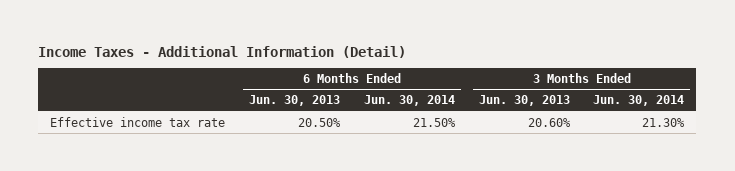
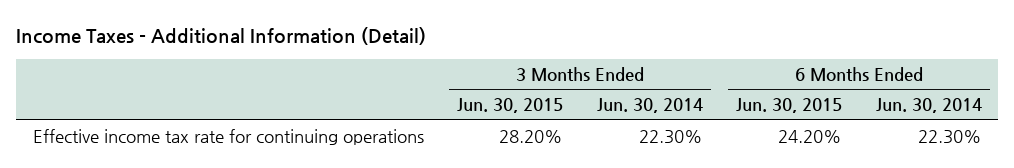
[249,95,341,107] Jun. 30, 2013 -> none
[478,95,570,107] Jun. 30, 2013 -> none
none -> [457,98,564,114] Jun. 30, 2015
none -> [736,98,843,114] Jun. 30, 2015
[50,116,226,127] Effective income tax rate -> [32,129,424,146] Effective income tax rate for continuing operations
[412,117,456,127] 21.50% -> [917,130,982,145] 22.30%
[642,117,686,127] 21.30% -> [638,130,703,145] 22.30%

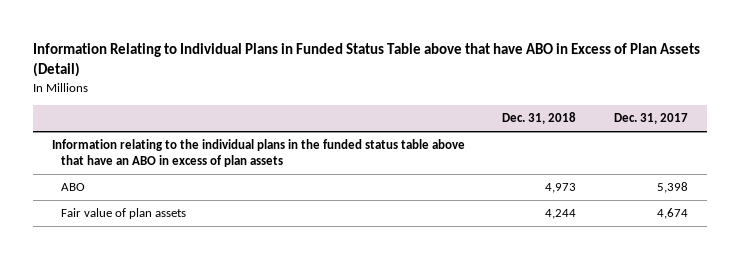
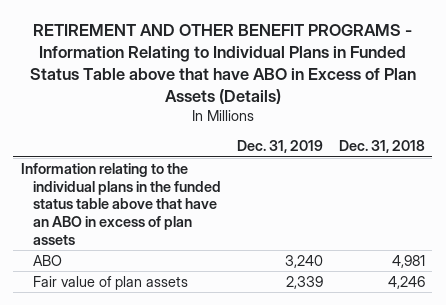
[33,42,701,78] Information Relating to Individual Plans in Funded Status Table above that have ABO in Excess of Plan Assets (Detail) -> [29,23,416,104] RETIREMENT AND OTHER BENEFIT PROGRAMS - Information Relating to Individual Plans in Funded Status Table above that have ABO in Excess of Plan Assets (Details)
[613,113,688,125] Dec. 31, 2017 -> none
none -> [236,140,323,154] Dec. 31, 2019
[545,183,577,194] 4,973 -> [391,254,425,268] 4,981
[545,209,577,220] 4,244 -> [387,275,425,289] 4,246

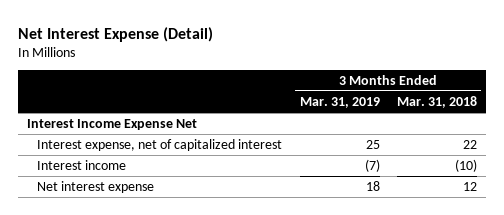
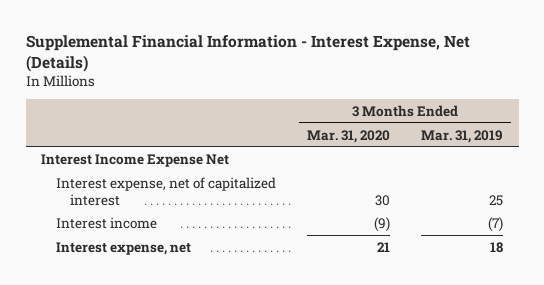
[17,26,213,42] Net Interest Expense (Detail) -> [25,34,470,72] Supplemental Financial Information - Interest Expense, Net (Details)
[396,95,477,108] Mar. 31, 2018 -> none
none -> [307,129,391,143] Mar. 31, 2020
[37,180,155,193] Net interest expense -> [55,241,191,255] Interest expense, net

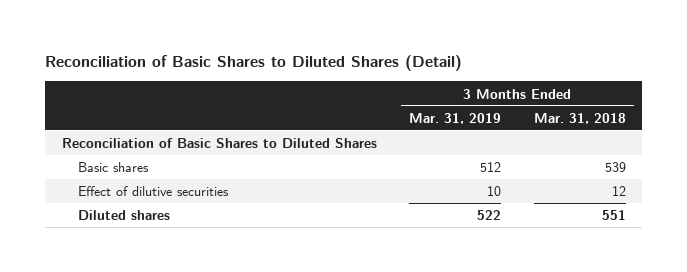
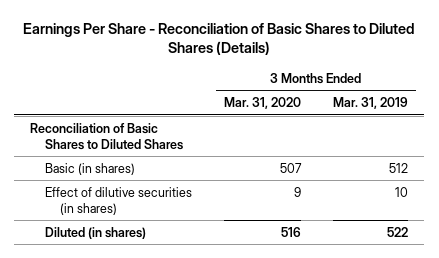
[45,55,463,72] Reconciliation of Basic Shares to Diluted Shares (Detail) -> [23,22,416,56] Earnings Per Share - Reconciliation of Basic Shares to Diluted Shares (Details)
[533,112,626,124] Mar. 31, 2018 -> none
none -> [224,97,302,110] Mar. 31, 2020
[78,162,150,173] Basic shares -> [45,162,136,175] Basic (in shares)
[78,186,230,197] Effect of dilutive securities -> [45,186,193,215] Effect of dilutive securities (in shares)
[78,210,171,221] Diluted shares -> [45,226,147,239] Diluted (in shares)

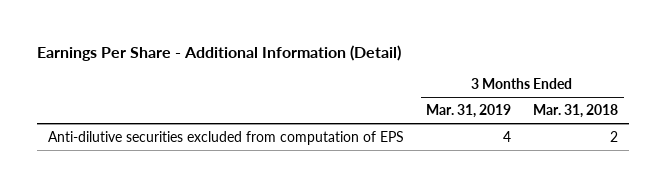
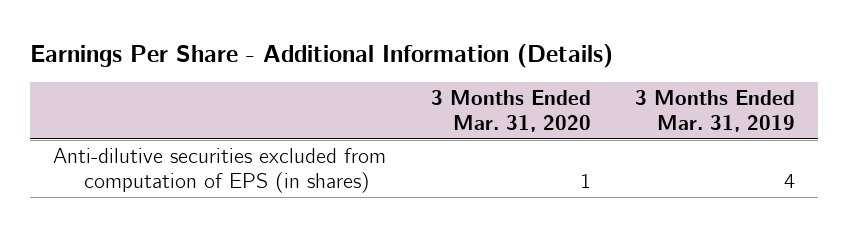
[36,44,401,61] Earnings Per Share - Additional Information (Detail) -> [30,43,614,68] Earnings Per Share - Additional Information (Details)
[533,104,619,119] Mar. 31, 2018 -> none
none -> [430,89,591,133] 3 Months Ended Mar. 31, 2020
[47,130,404,145] Anti-dilutive securities excluded from computation of EPS -> [52,147,386,193] Anti-dilutive securities excluded from computation of EPS (in shares)

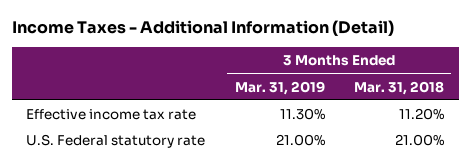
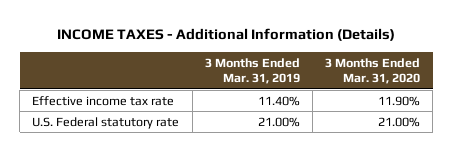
[11,20,394,37] Income Taxes - Additional Information (Detail) -> [57,28,396,42] INCOME TAXES - Additional Information (Details)
[353,80,444,95] Mar. 31, 2018 -> none
none -> [325,57,421,85] 3 Months Ended Mar. 31, 2020
[279,108,325,121] 11.30% -> [257,95,300,106] 11.40%

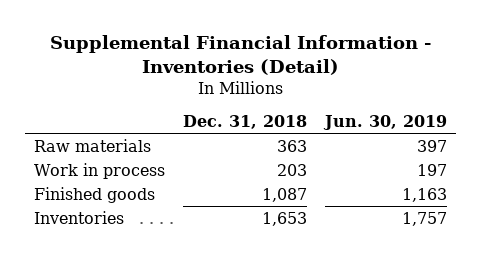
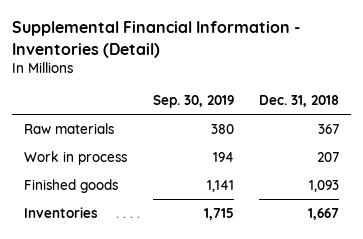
[322,115,447,131] Jun. 30, 2019 -> none
none -> [152,95,234,109] Sep. 30, 2019
[277,139,308,152] 363 -> [317,123,339,134] 367
[277,163,308,176] 203 -> [316,151,339,162] 207
[262,187,308,202] 1,087 -> [308,179,339,192] 1,093
[262,211,308,226] 1,653 -> [307,207,339,220] 1,667

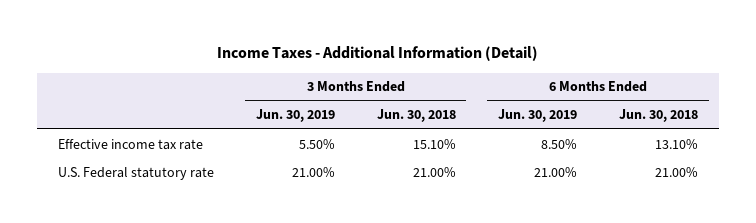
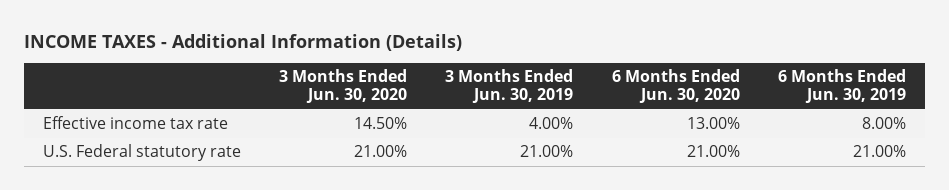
[216,46,538,62] Income Taxes - Additional Information (Detail) -> [23,33,462,51] INCOME TAXES - Additional Information (Details)
[376,109,456,123] Jun. 30, 2018 -> none
[619,109,699,123] Jun. 30, 2018 -> none
none -> [279,69,408,104] 3 Months Ended Jun. 30, 2020
none -> [611,69,740,104] 6 Months Ended Jun. 30, 2020
[298,138,335,149] 5.50% -> [529,117,574,130] 4.00%
[541,138,578,149] 8.50% -> [861,117,906,130] 8.00%

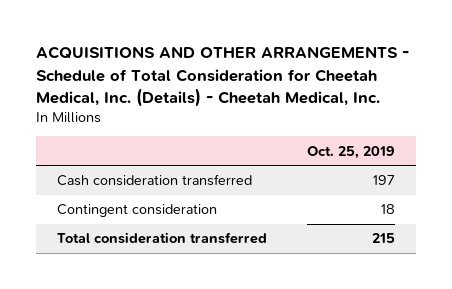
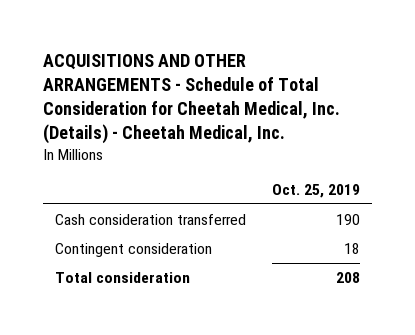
[373,175,396,186] 197 -> [335,213,360,225] 190
[56,232,267,245] Total consideration transferred -> [55,271,191,283] Total consideration
[372,233,396,244] 215 -> [335,271,360,283] 208

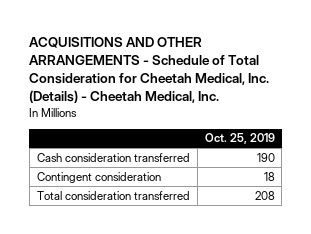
[55,271,191,283] Total consideration -> [36,190,190,200] Total consideration transferred

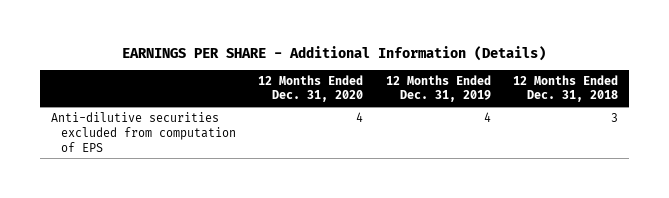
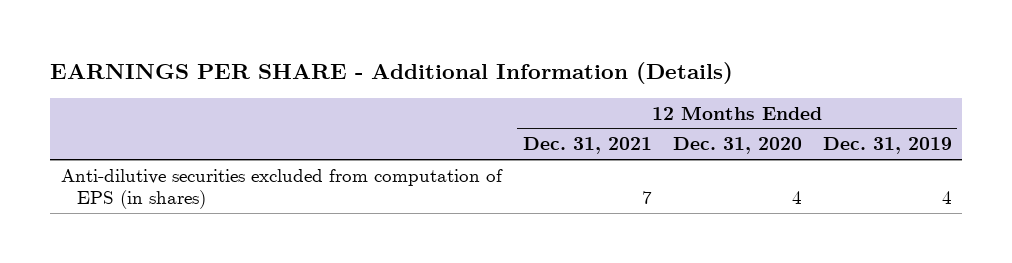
[513,74,619,103] 12 Months Ended Dec. 31, 2018 -> none
none -> [522,137,652,155] Dec. 31, 2021
[50,112,236,152] Anti-dilutive securities excluded from computation of EPS -> [60,168,503,210] Anti-dilutive securities excluded from computation of EPS (in shares)

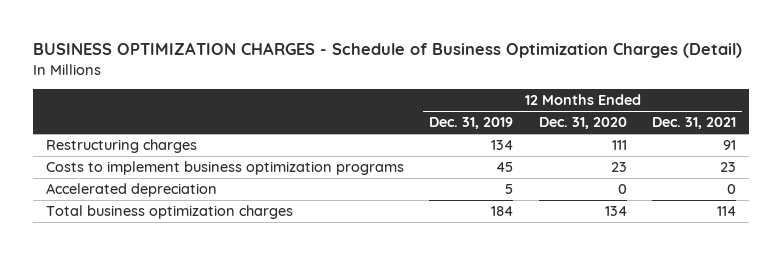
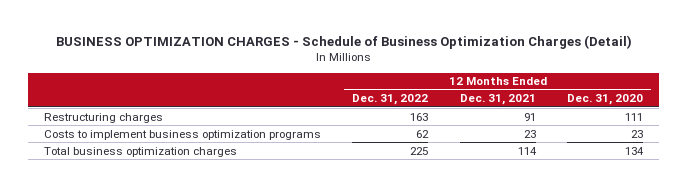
[429,117,514,130] Dec. 31, 2019 -> none
none -> [352,94,429,106] Dec. 31, 2022
[45,183,217,198] Accelerated depreciation -> none

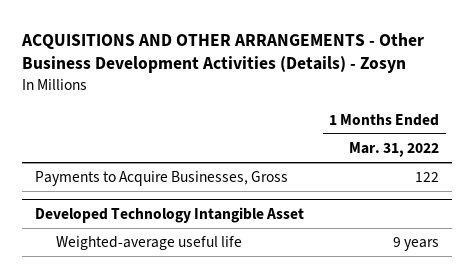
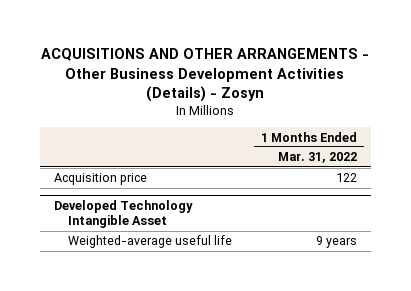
[34,171,288,187] Payments to Acquire Businesses, Gross -> [54,173,148,186] Acquisition price

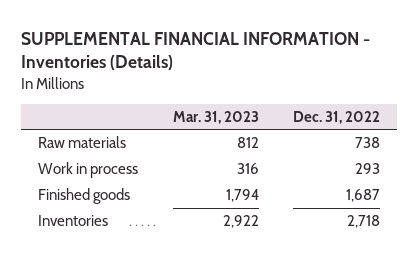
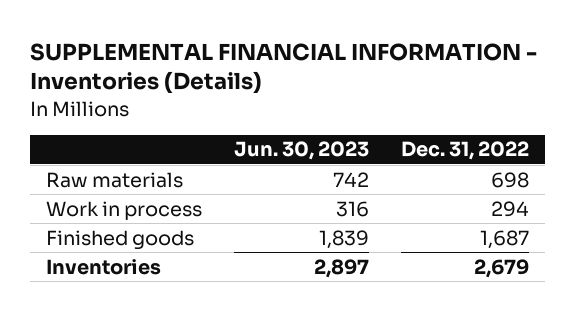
[172,110,259,124] Mar. 31, 2023 -> none
none -> [233,141,369,161] Jun. 30, 2023
[354,137,380,149] 738 -> [490,171,529,188] 698
[354,163,380,175] 293 -> [490,200,529,217] 294
[346,215,380,229] 2,718 -> [473,258,529,278] 2,679

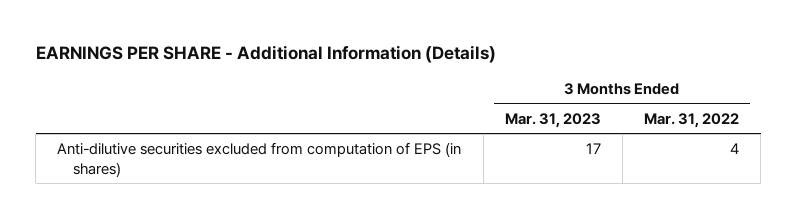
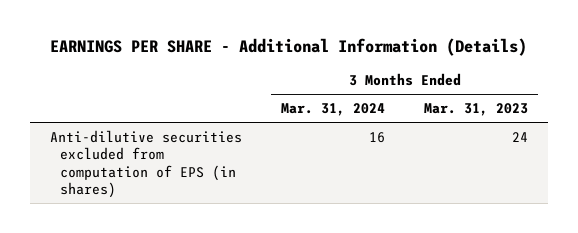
[644,112,740,128] Mar. 31, 2022 -> none
none -> [280,103,385,117] Mar. 31, 2024
[585,143,601,155] 17 -> [512,132,529,143] 24

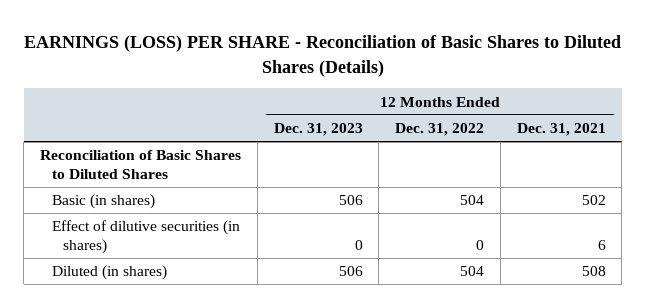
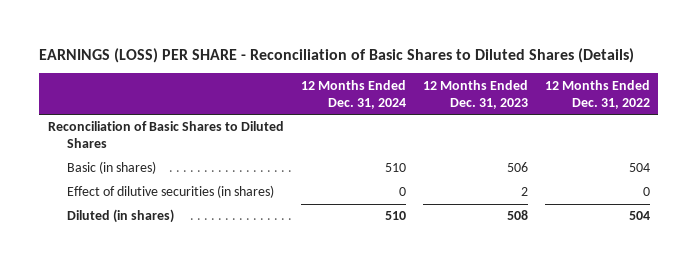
[516,123,606,137] Dec. 31, 2021 -> none
none -> [300,79,406,109] 12 Months Ended Dec. 31, 2024
[354,239,363,250] 0 -> [520,187,528,197] 2
[338,266,363,277] 506 -> [506,210,528,221] 508

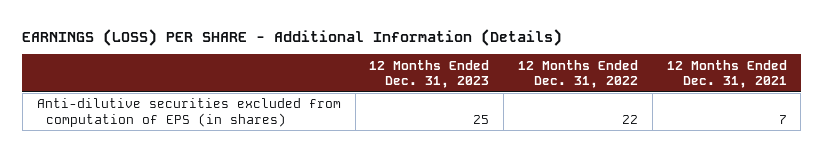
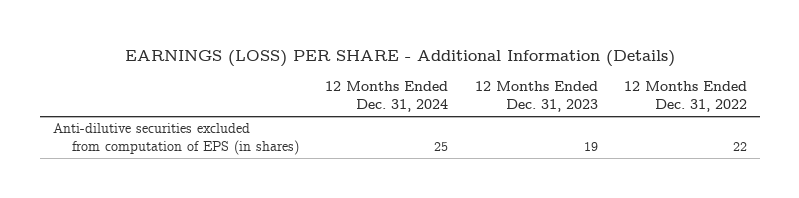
[666,59,787,89] 12 Months Ended Dec. 31, 2021 -> none
none -> [325,81,449,113] 12 Months Ended Dec. 31, 2024
[473,114,490,124] 25 -> [583,142,598,152] 19

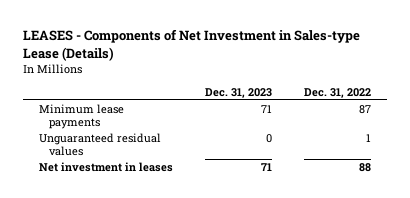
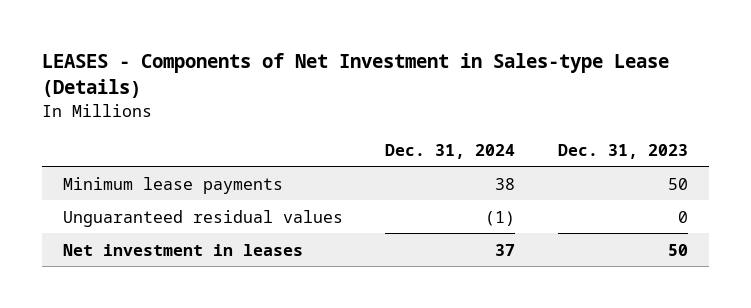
[303,88,371,99] Dec. 31, 2022 -> none
none -> [385,143,516,159] Dec. 31, 2024
[260,104,272,113] 71 -> [667,177,688,190] 50
[260,162,272,171] 71 -> [667,243,688,256] 50

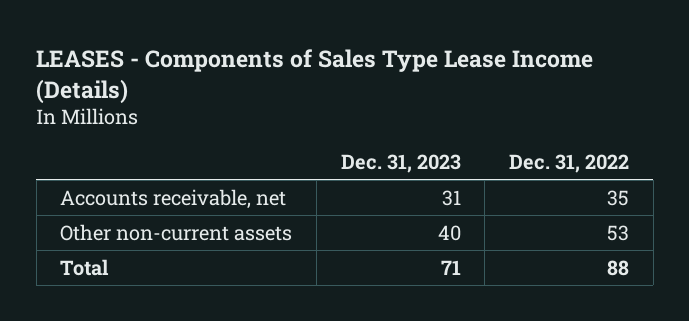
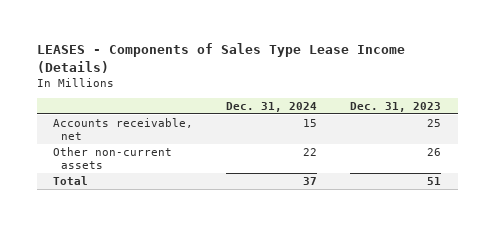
[509,153,630,173] Dec. 31, 2022 -> none
none -> [226,101,318,112] Dec. 31, 2024
[441,189,461,206] 31 -> [427,118,442,127] 25
[437,224,461,241] 40 -> [427,147,442,156] 26
[440,259,461,275] 71 -> [427,176,442,185] 51

